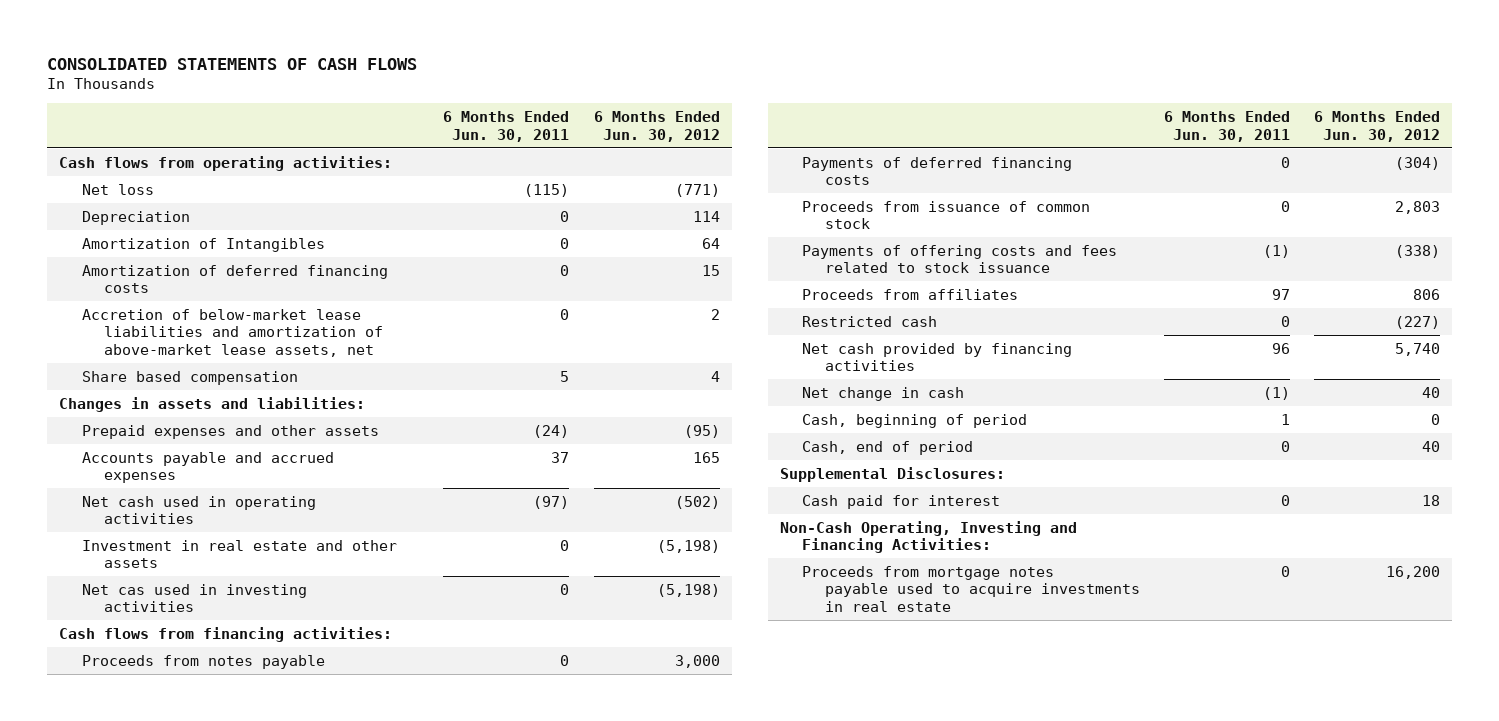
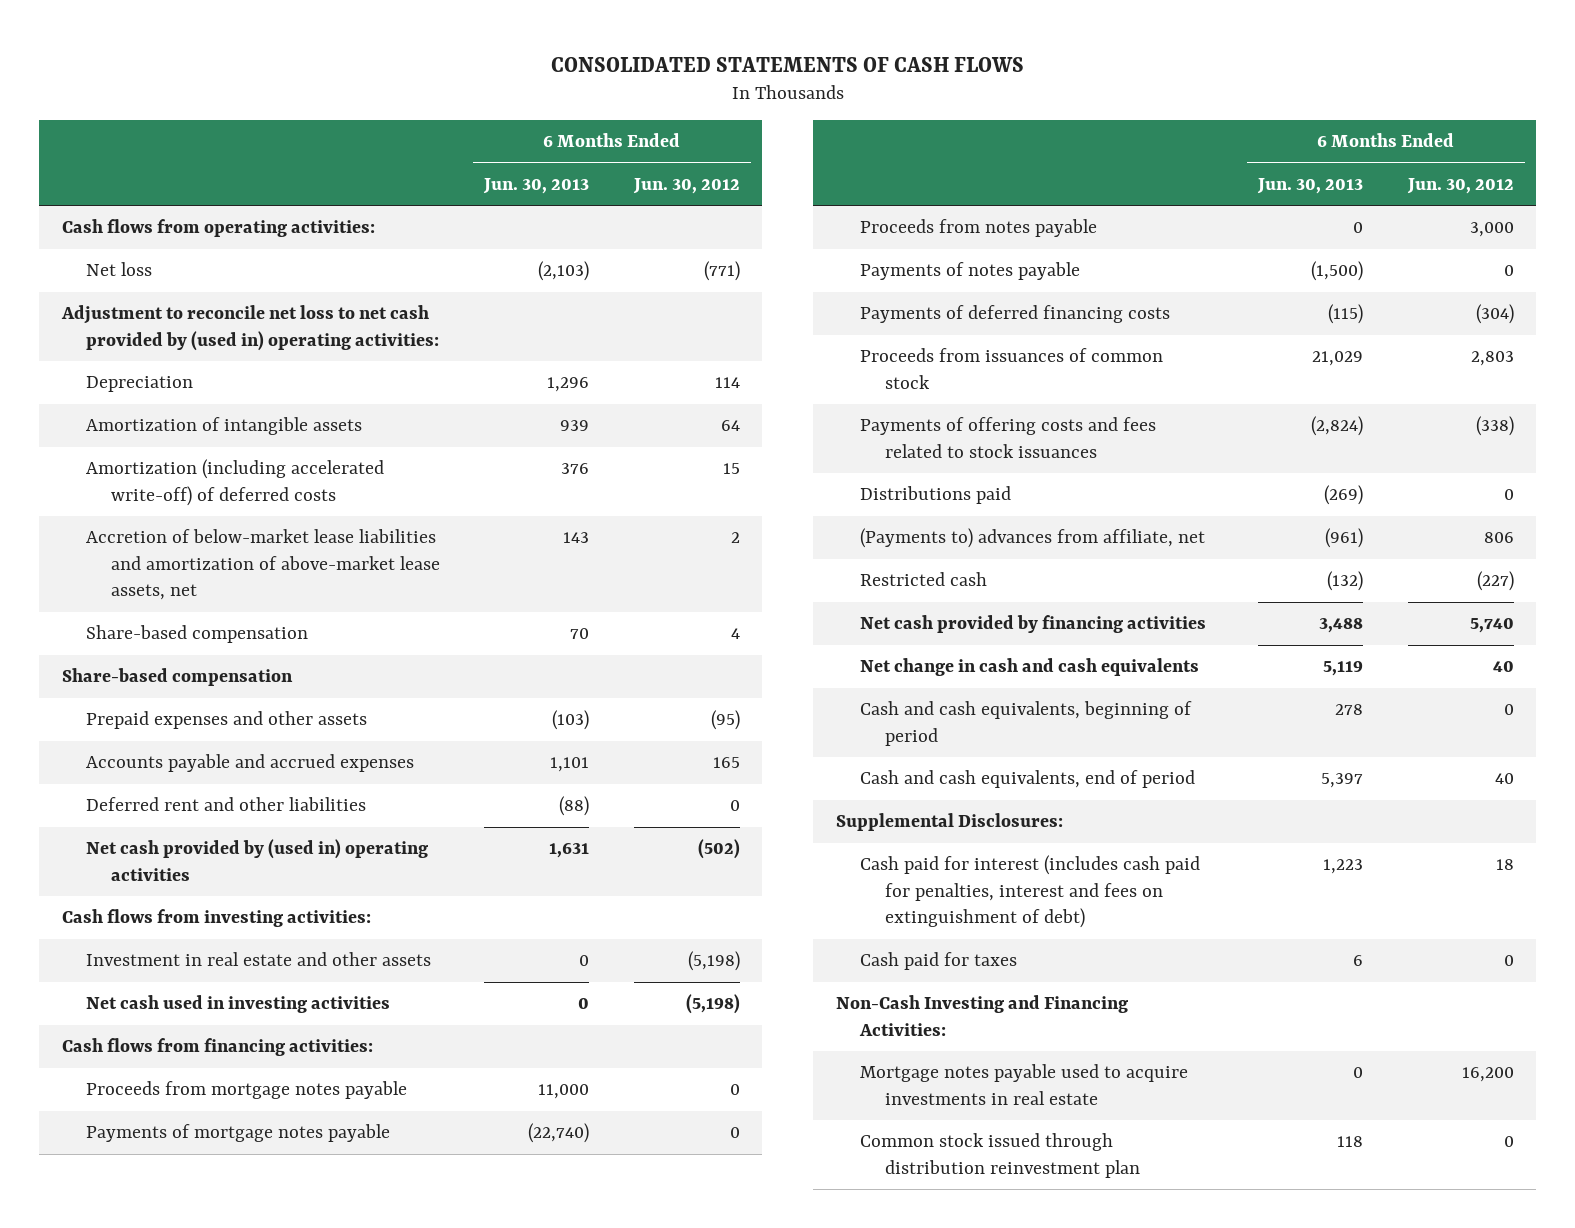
[443,111,570,142] 6 Months Ended Jun. 30, 2011 -> none
none -> [483,177,590,194] Jun. 30, 2013
none -> [60,305,440,351] Adjustment to reconcile net loss to net cash provided by (used in) operating activities:
[81,237,325,252] Amortization of Intangibles -> [86,417,363,436] Amortization of intangible assets
[81,264,388,294] Amortization of deferred financing costs -> [86,459,385,506] Amortization (including accelerated write-off) of deferred costs
[81,370,298,385] Share based compensation -> [86,625,309,644] Share-based compensation
[59,396,366,412] Changes in assets and liabilities: -> [61,668,293,687] Share-based compensation
none -> [86,797,367,812] Deferred rent and other liabilities
[81,495,316,525] Net cash used in operating activities -> [86,839,429,881] Net cash provided by (used in) operating activities
none -> [61,909,371,928] Cash flows from investing activities:
[81,583,307,613] Net cas used in investing activities -> [86,995,391,1014] Net cash used in investing activities
none -> [86,1081,408,1100] Proceeds from mortgage notes payable
none -> [86,1124,391,1143] Payments of mortgage notes payable
none -> [860,262,1081,281] Payments of notes payable
[802,200,1091,230] Proceeds from issuance of common stock -> [860,348,1164,389] Proceeds from issuances of common stock
[802,244,1118,274] Payments of offering costs and fees related to stock issuance -> [860,417,1157,458] Payments of offering costs and fees related to stock issuances
none -> [860,486,1012,505] Distributions paid
[802,288,1019,300] Proceeds from affiliates -> [860,528,1206,549] (Payments to) advances from affiliate, net
[802,386,965,401] Net change in cash -> [860,658,1200,677] Net change in cash and cash equivalents
[802,413,1028,428] Cash, beginning of period -> [860,701,1193,746] Cash and cash equivalents, beginning of period
[802,440,974,455] Cash, end of period -> [860,770,1196,789] Cash and cash equivalents, end of period
[802,494,1001,509] Cash paid for interest -> [860,855,1201,929] Cash paid for interest (includes cash paid for penalties, interest and fees on extinguishment of debt)
none -> [860,952,1018,971] Cash paid for taxes
[779,520,1077,554] Non-Cash Operating, Investing and Financing Activities: -> [835,995,1128,1036] Non-Cash Investing and Financing Activities:
[802,565,1140,612] Proceeds from mortgage notes payable used to acquire investments in real estate -> [860,1064,1189,1105] Mortgage notes payable used to acquire investments in real estate
none -> [860,1133,1141,1178] Common stock issued through distribution reinvestment plan

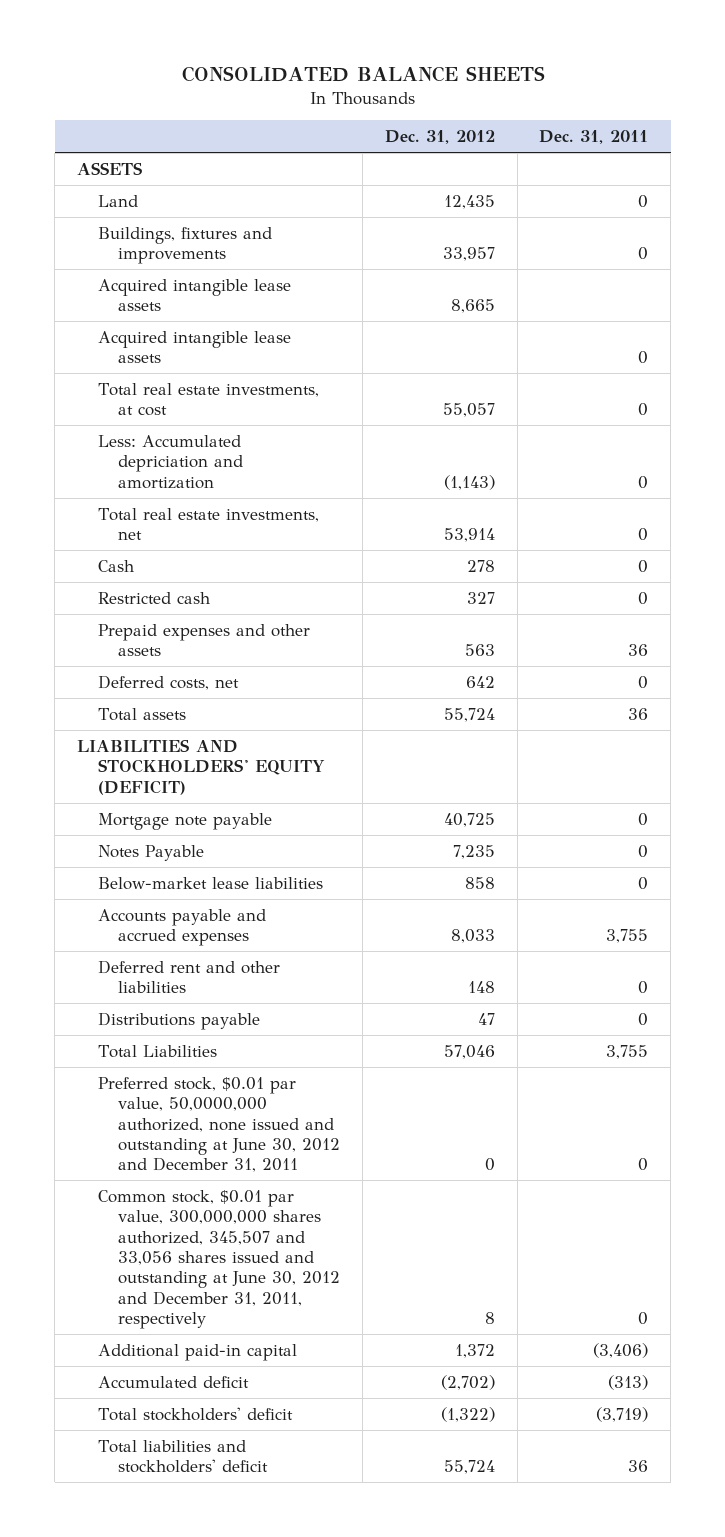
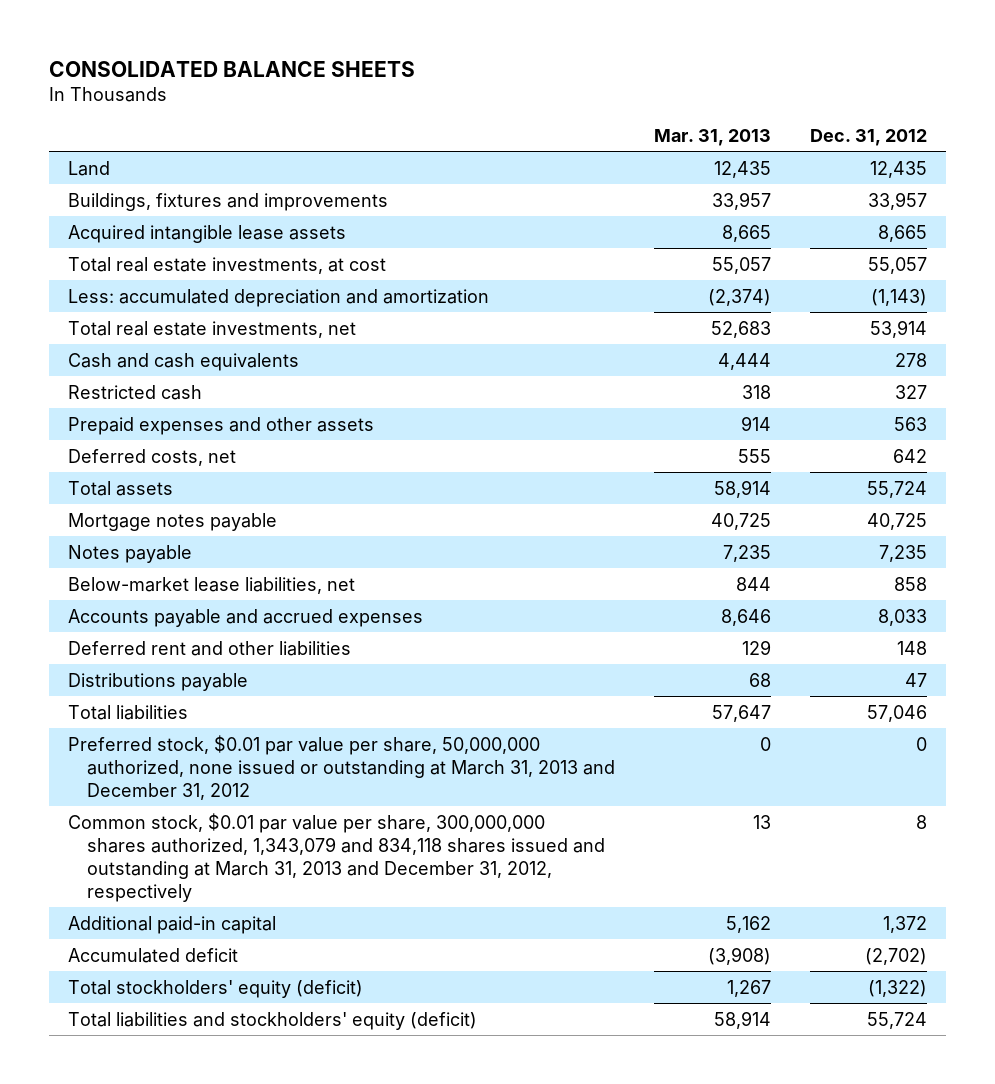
[539,130,649,145] Dec. 31, 2011 -> none
none -> [653,129,771,147] Mar. 31, 2013
[76,161,142,175] ASSETS -> none
[97,330,291,364] Acquired intangible lease assets -> none
[97,434,244,489] Less: Accumulated depriciation and amortization -> [67,288,489,307] Less: accumulated depreciation and amortization
[97,559,134,572] Cash -> [67,352,299,371] Cash and cash equivalents
[76,738,325,795] LIABILITIES AND STOCKHOLDERS' EQUITY (DEFICIT) -> none
[97,812,272,830] Mortgage note payable -> [67,512,277,531] Mortgage notes payable
[97,844,204,861] Notes Payable -> [67,544,192,563] Notes payable
[97,876,323,890] Below-market lease liabilities -> [67,576,355,594] Below-market lease liabilities, net
[97,1044,217,1058] Total Liabilities -> [67,704,188,720] Total liabilities
[97,1076,341,1173] Preferred stock, $0.01 par value, 50,0000,000 authorized, none issued and outstanding at June 30, 2012 and December 31, 2011 -> [67,734,616,800] Preferred stock, $0.01 par value per share, 50,000,000 authorized, none issued or outstanding at March 31, 2013 and December 31, 2012
[97,1189,341,1330] Common stock, $0.01 par value, 300,000,000 shares authorized, 345,507 and 33,056 shares issued and outstanding at June 30, 2012 and December 31, 2011, respectively -> [67,812,606,902] Common stock, $0.01 par value per share, 300,000,000 shares authorized, 1,343,079 and 834,118 shares issued and outstanding at March 31, 2013 and December 31, 2012, respectively
[97,1406,293,1421] Total stockholders' deficit -> [67,979,363,998] Total stockholders' equity (deficit)
[97,1439,269,1474] Total liabilities and stockholders' deficit -> [67,1011,477,1030] Total liabilities and stockholders' equity (deficit)

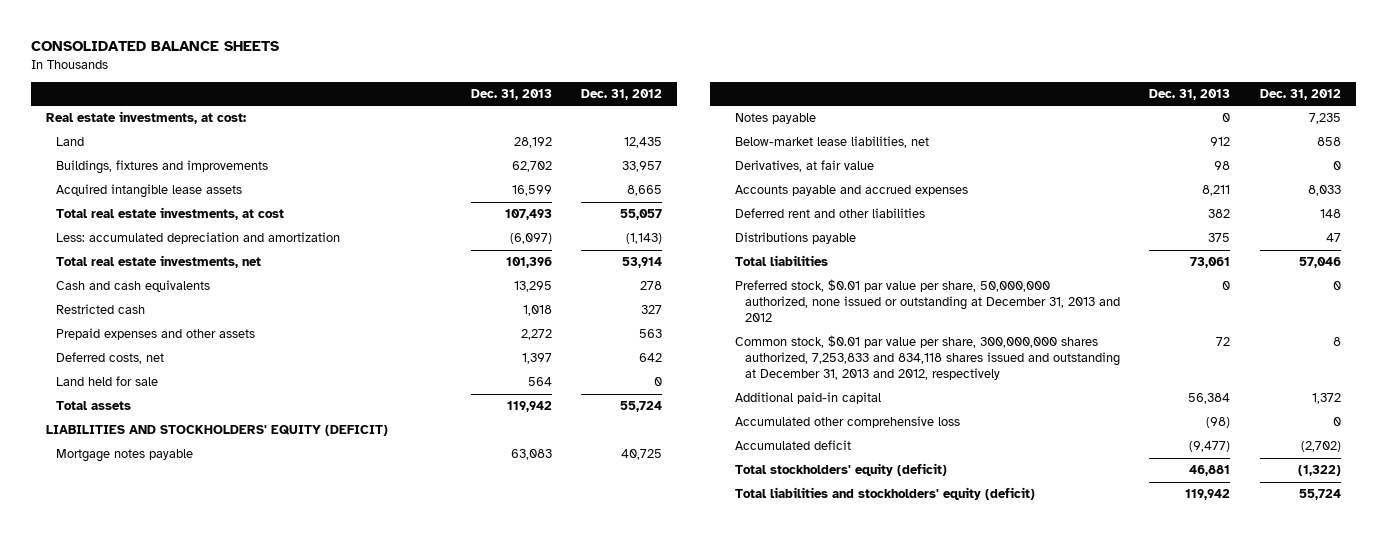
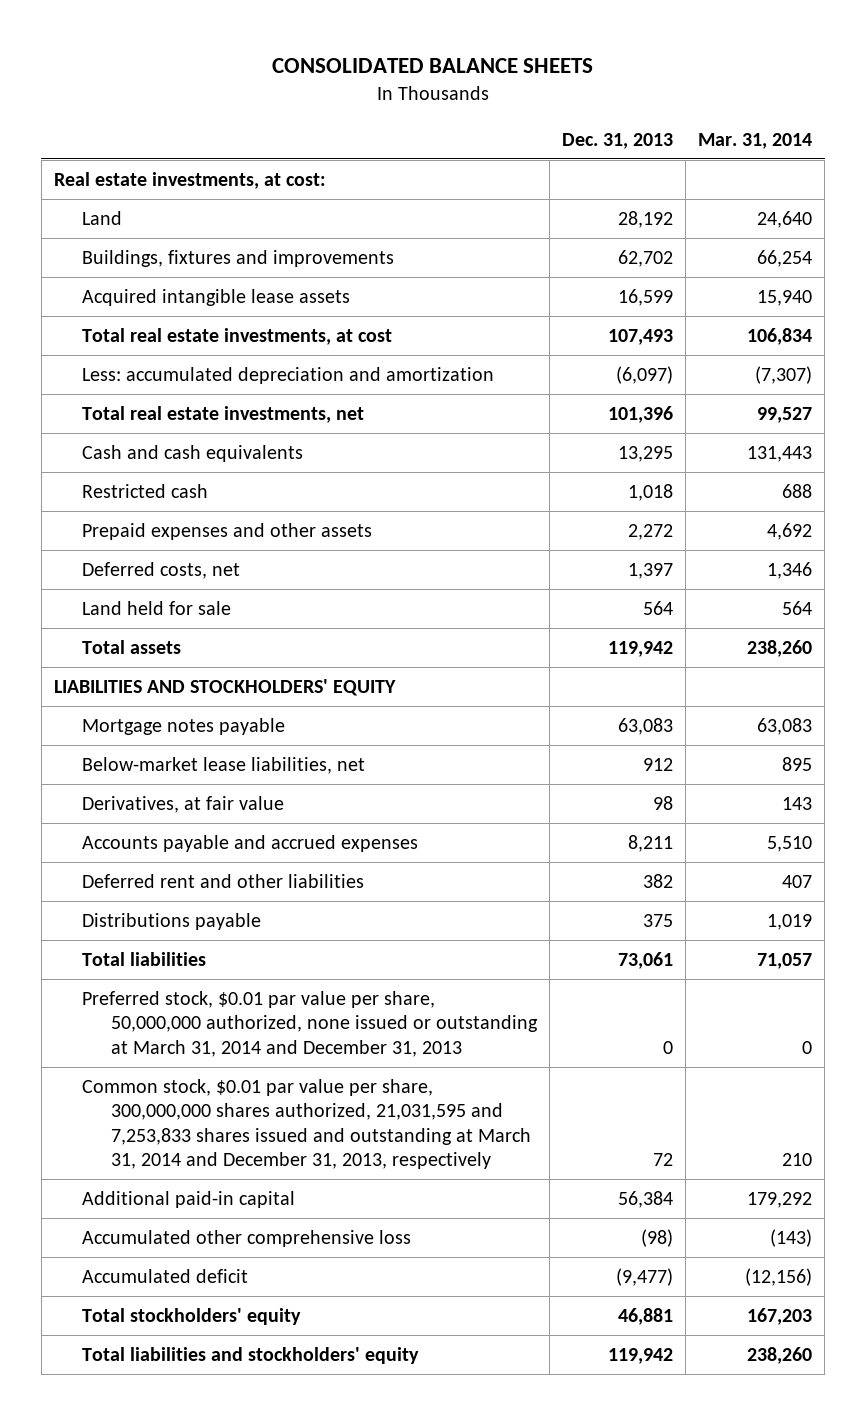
[581,88,663,100] Dec. 31, 2012 -> none
none -> [698,133,813,150] Mar. 31, 2014
[45,425,388,437] LIABILITIES AND STOCKHOLDERS' EQUITY (DEFICIT) -> [54,678,397,696] LIABILITIES AND STOCKHOLDERS' EQUITY
[734,113,816,125] Notes payable -> none
[734,279,1120,323] Preferred stock, $0.01 par value per share, 50,000,000 authorized, none issued or outstanding at December 31, 2013 and 2012 -> [82,990,538,1057] Preferred stock, $0.01 par value per share, 50,000,000 authorized, none issued or outstanding at March 31, 2014 and December 31, 2013
[734,335,1120,381] Common stock, $0.01 par value per share, 300,000,000 shares authorized, 7,253,833 and 834,118 shares issued and outstanding at December 31, 2013 and 2012, respectively -> [82,1078,531,1170] Common stock, $0.01 par value per share, 300,000,000 shares authorized, 21,031,595 and 7,253,833 shares issued and outstanding at March 31, 2014 and December 31, 2013, respectively
[734,463,947,477] Total stockholders' equity (deficit) -> [82,1307,302,1325] Total stockholders' equity
[734,487,1035,501] Total liabilities and stockholders' equity (deficit) -> [82,1346,420,1364] Total liabilities and stockholders' equity

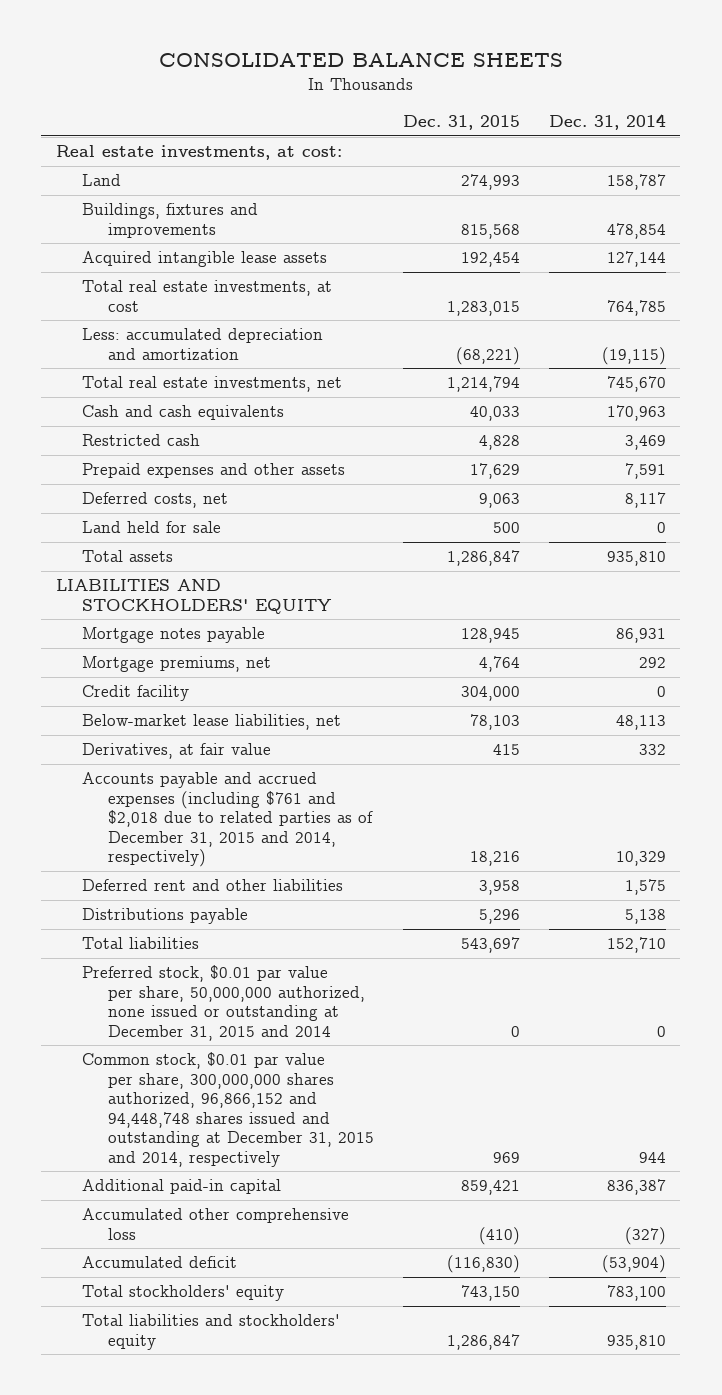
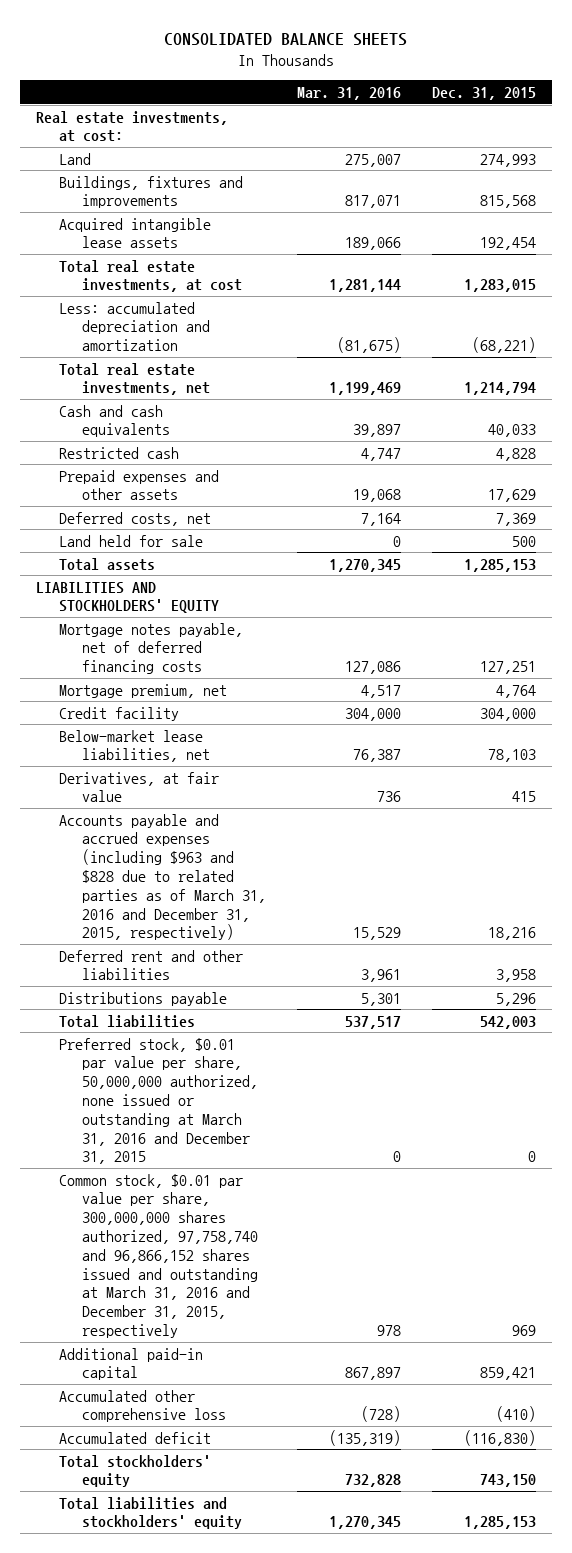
[548,114,666,131] Dec. 31, 2014 -> none
none -> [297,86,402,100] Mar. 31, 2016
[478,493,520,509] 9,063 -> [496,512,537,526] 7,369
[446,550,520,567] 1,286,847 -> [464,558,537,572] 1,285,153
[81,627,265,644] Mortgage notes payable -> none
none -> [58,622,243,675] Mortgage notes payable, net of deferred financing costs
[81,656,271,673] Mortgage premiums, net -> [58,683,227,698] Mortgage premium, net
[81,772,374,868] Accounts payable and accrued expenses (including $761 and $2,018 due to related parties as of December 31, 2015 and 2014, respectively) -> [58,813,267,941] Accounts payable and accrued expenses (including $963 and $828 due to related parties as of March 31, 2016 and December 31, 2015, respectively)
[460,937,520,954] 543,697 -> [480,1015,537,1029] 542,003
[81,965,366,1041] Preferred stock, $0.01 par value per share, 50,000,000 authorized, none issued or outstanding at December 31, 2015 and 2014 -> [58,1037,259,1165] Preferred stock, $0.01 par value per share, 50,000,000 authorized, none issued or outstanding at March 31, 2016 and December 31, 2015
[81,1052,375,1167] Common stock, $0.01 par value per share, 300,000,000 shares authorized, 96,866,152 and 94,448,748 shares issued and outstanding at December 31, 2015 and 2014, respectively -> [58,1173,259,1338] Common stock, $0.01 par value per share, 300,000,000 shares authorized, 97,758,740 and 96,866,152 shares issued and outstanding at March 31, 2016 and December 31, 2015, respectively
[446,1333,520,1350] 1,286,847 -> [464,1516,537,1530] 1,285,153

